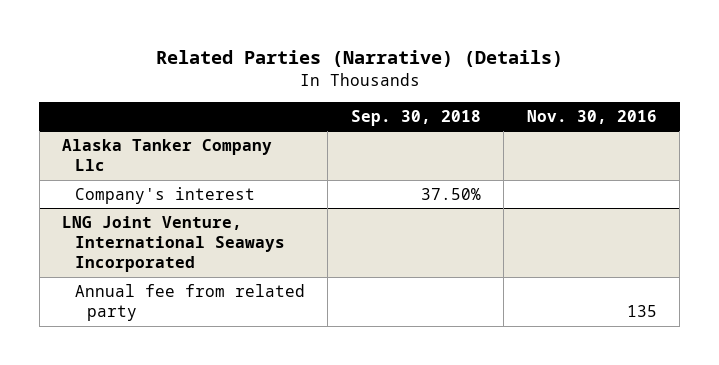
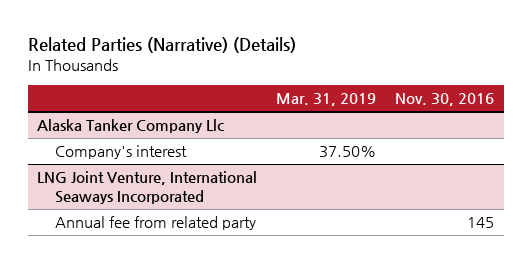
[350,109,481,126] Sep. 30, 2018 -> none
none -> [276,93,377,107] Mar. 31, 2019
[626,305,657,318] 135 -> [467,217,495,229] 145

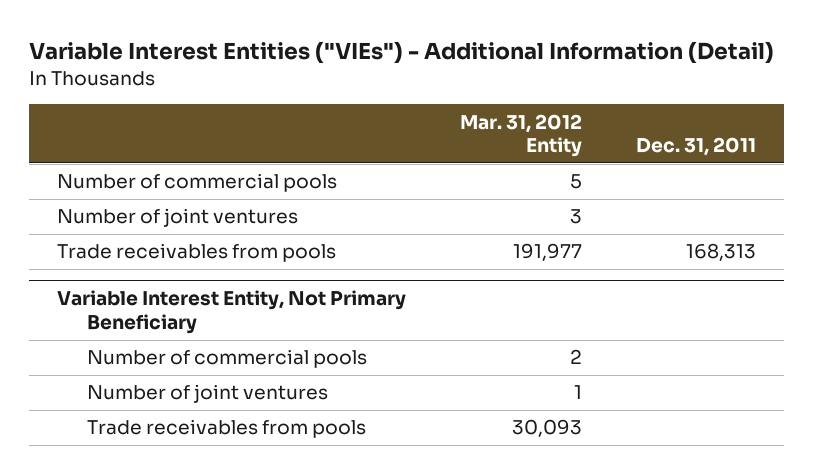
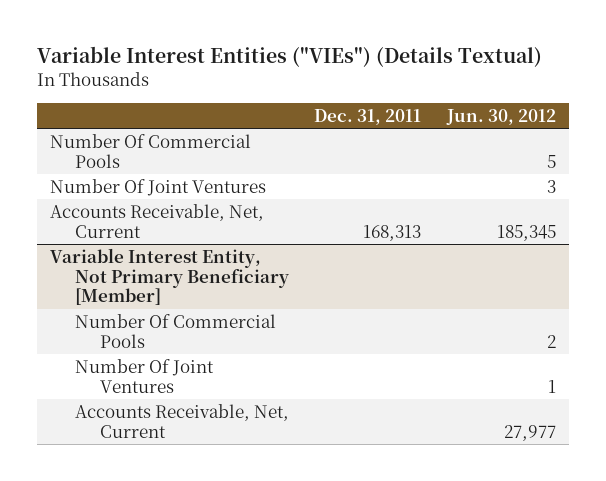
[29,41,775,65] Variable Interest Entities ("VIEs") - Additional Information (Detail) -> [36,46,542,68] Variable Interest Entities ("VIEs") (Details Textual)
[460,113,583,158] Mar. 31, 2012 Entity -> none
none -> [446,108,557,125] Jun. 30, 2012
[56,173,337,193] Number of commercial pools -> [49,133,251,168] Number Of Commercial Pools
[56,208,298,228] Number of joint ventures -> [49,178,266,196] Number Of Joint Ventures
[56,243,336,263] Trade receivables from pools -> [49,203,264,238] Accounts Receivable, Net, Current
[56,290,406,335] Variable Interest Entity, Not Primary Beneficiary -> [49,247,289,306] Variable Interest Entity, Not Primary Beneficiary [Member]
[86,349,367,369] Number of commercial pools -> [74,313,276,348] Number Of Commercial Pools
[86,384,328,404] Number of joint ventures -> [74,358,214,393] Number Of Joint Ventures
[86,419,366,439] Trade receivables from pools -> [74,403,289,438] Accounts Receivable, Net, Current

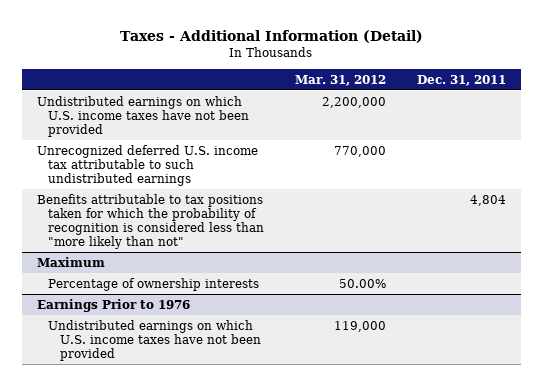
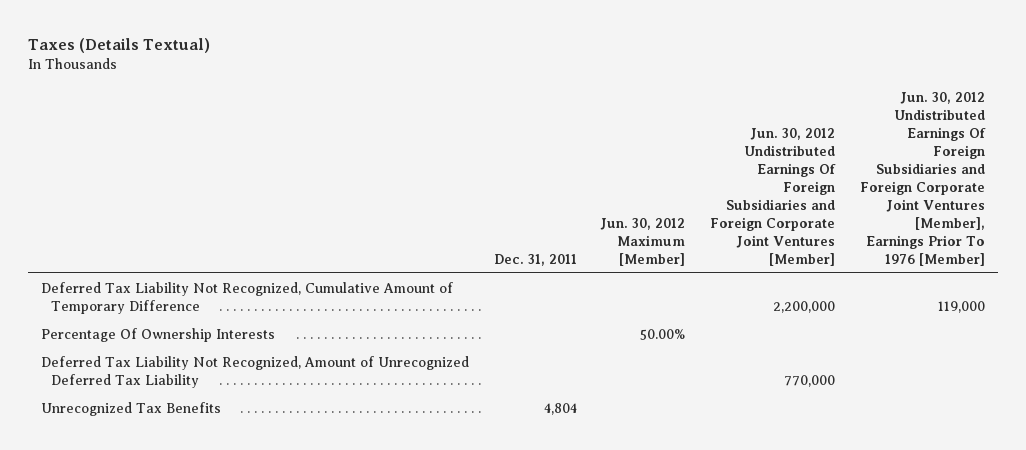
[120,29,424,43] Taxes - Additional Information (Detail) -> [28,37,211,53] Taxes (Details Textual)
[295,74,387,86] Mar. 31, 2012 -> none
none -> [600,217,686,266] Jun. 30, 2012 Maximum [Member]
none -> [710,127,837,266] Jun. 30, 2012 Undistributed Earnings Of Foreign Subsidiaries and Foreign Corporate Joint Ventures [Member]
none -> [860,91,987,266] Jun. 30, 2012 Undistributed Earnings Of Foreign Subsidiaries and Foreign Corporate Joint Ventures [Member], Earnings Prior To 1976 [Member]
[37,256,106,267] Maximum -> none
[48,277,260,291] Percentage of ownership interests -> none
[37,298,191,312] Earnings Prior to 1976 -> none
[48,319,261,361] Undistributed earnings on which U.S. income taxes have not been provided -> none
[37,95,250,137] Undistributed earnings on which U.S. income taxes have not been provided -> [40,281,453,314] Deferred Tax Liability Not Recognized, Cumulative Amount of Temporary Difference
none -> [40,327,275,342] Percentage Of Ownership Interests
[37,144,259,186] Unrecognized deferred U.S. income tax attributable to such undistributed earnings -> [40,355,469,388] Deferred Tax Liability Not Recognized, Amount of Unrecognized Deferred Tax Liability
[37,193,265,250] Benefits attributable to tax positions taken for which the probability of recognition is considered less than "more likely than not" -> [40,401,221,416] Unrecognized Tax Benefits

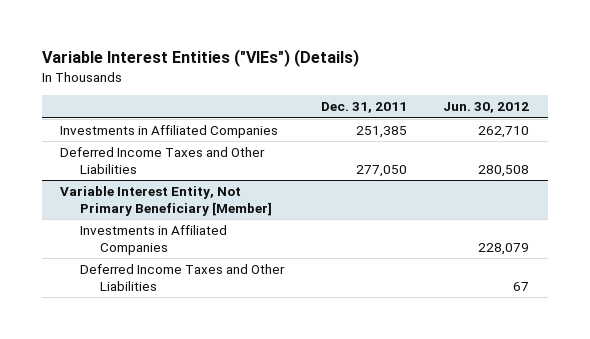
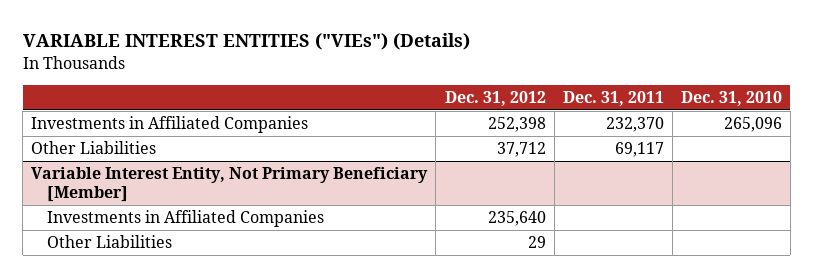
[41,49,359,68] Variable Interest Entities ("VIEs") (Details) -> [22,33,470,51] VARIABLE INTEREST ENTITIES ("VIEs") (Details)
[443,102,530,114] Jun. 30, 2012 -> none
none -> [444,90,546,106] Dec. 31, 2012
none -> [680,90,782,106] Dec. 31, 2010
[60,147,266,175] Deferred Income Taxes and Other Liabilities -> none
[355,126,407,139] 251,385 -> [605,117,664,133] 232,370
none -> [31,141,157,155] Other Liabilities
[79,264,285,292] Deferred Income Taxes and Other Liabilities -> none
none -> [47,235,173,249] Other Liabilities

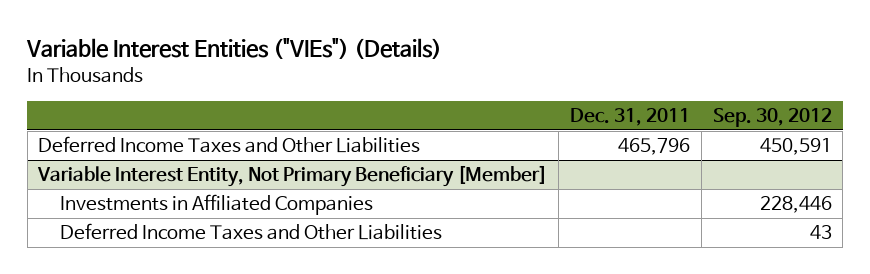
[22,33,470,51] VARIABLE INTEREST ENTITIES ("VIEs") (Details) -> [26,38,443,60] Variable Interest Entities ("VIEs") (Details)
[444,90,546,106] Dec. 31, 2012 -> none
[680,90,782,106] Dec. 31, 2010 -> none
none -> [712,108,832,128] Sep. 30, 2012
[31,116,309,134] Investments in Affiliated Companies -> none
[31,141,157,155] Other Liabilities -> none
none -> [38,136,421,154] Deferred Income Taxes and Other Liabilities
[47,235,173,249] Other Liabilities -> none
none -> [60,223,443,241] Deferred Income Taxes and Other Liabilities

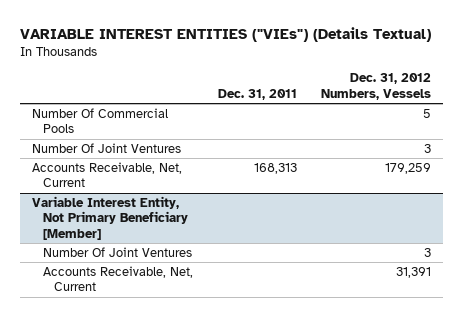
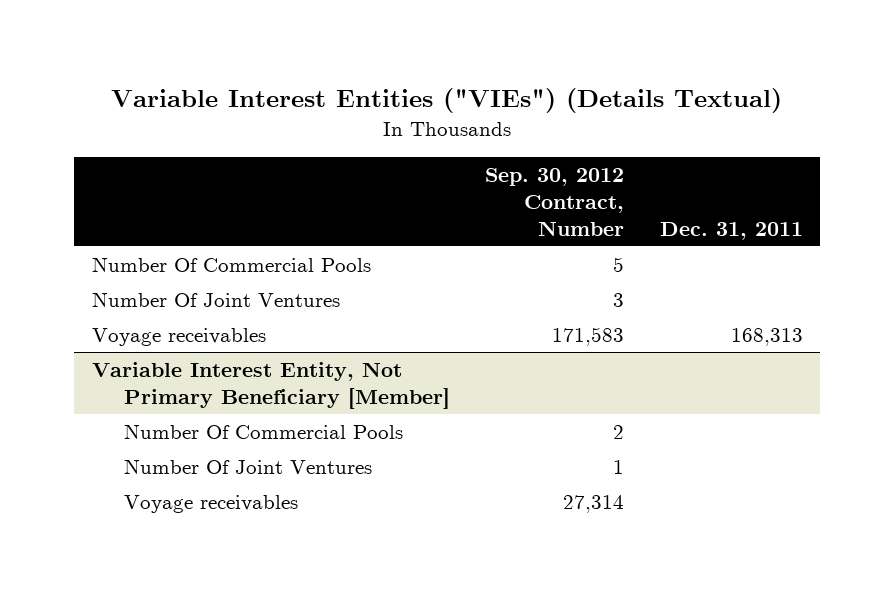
[19,27,431,43] VARIABLE INTEREST ENTITIES ("VIEs") (Details Textual) -> [111,87,783,113] Variable Interest Entities ("VIEs") (Details Textual)
[321,73,432,100] Dec. 31, 2012 Numbers, Vessels -> none
none -> [485,167,625,236] Sep. 30, 2012 Contract, Number
[32,161,183,188] Accounts Receivable, Net, Current -> [91,327,266,346] Voyage receivables
none -> [123,423,403,439] Number Of Commercial Pools
[43,265,194,292] Accounts Receivable, Net, Current -> [123,494,298,513] Voyage receivables

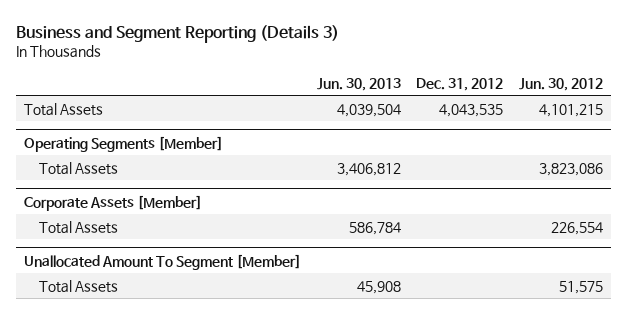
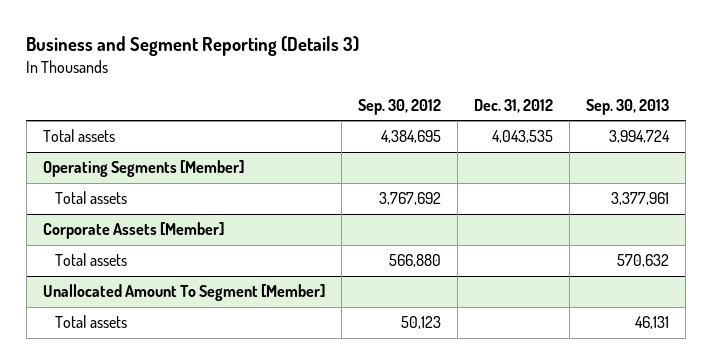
[316,77,401,91] Jun. 30, 2013 -> none
[519,77,604,91] Jun. 30, 2012 -> none
none -> [357,98,441,115] Sep. 30, 2012
none -> [586,98,670,115] Sep. 30, 2013
[23,102,103,116] Total Assets -> [42,129,115,143] Total assets
[39,161,119,175] Total Assets -> [55,191,128,205] Total assets
[39,220,119,234] Total Assets -> [55,253,128,267] Total assets
[39,279,119,293] Total Assets -> [55,315,128,329] Total assets

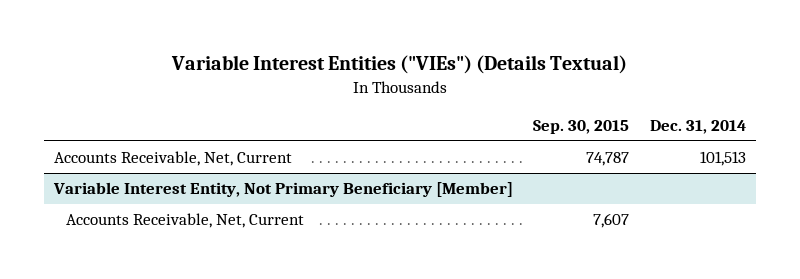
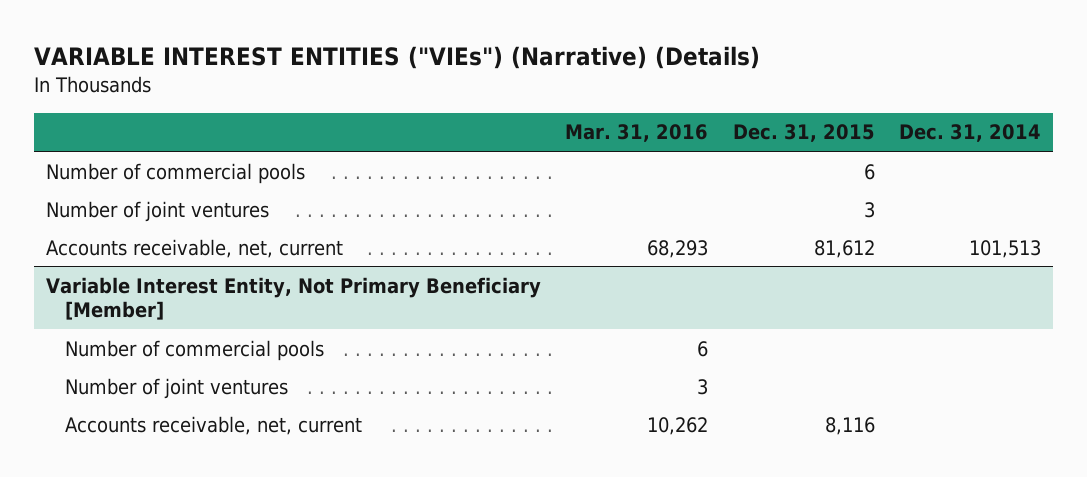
[170,55,627,75] Variable Interest Entities ("VIEs") (Details Textual) -> [33,45,760,69] VARIABLE INTEREST ENTITIES ("VIEs") (Narrative) (Details)
[533,119,630,134] Sep. 30, 2015 -> none
none -> [565,124,709,143] Mar. 31, 2016
none -> [732,124,875,143] Dec. 31, 2015
none -> [45,162,305,184] Number of commercial pools
none -> [45,200,269,222] Number of joint ventures
[54,151,293,167] Accounts Receivable, Net, Current -> [45,238,343,258] Accounts receivable, net, current
none -> [64,339,324,361] Number of commercial pools
none -> [64,377,288,399] Number of joint ventures
[65,213,304,229] Accounts Receivable, Net, Current -> [64,415,362,435] Accounts receivable, net, current

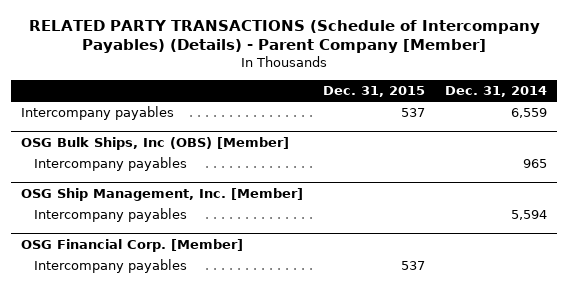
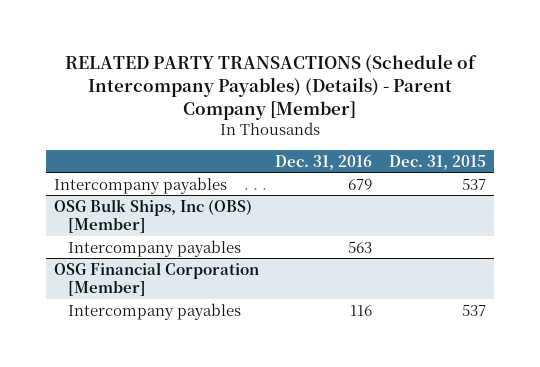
[445,86,548,98] Dec. 31, 2014 -> none
none -> [275,154,373,170] Dec. 31, 2016
[21,188,304,202] OSG Ship Management, Inc. [Member] -> none
[34,208,188,223] Intercompany payables -> none
[21,239,244,253] OSG Financial Corp. [Member] -> [53,261,259,297] OSG Financial Corporation [Member]

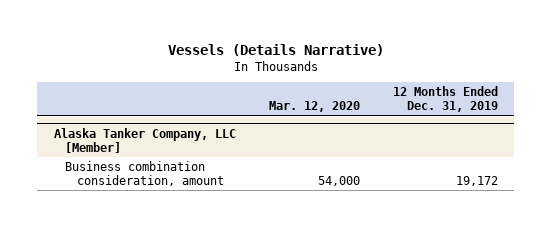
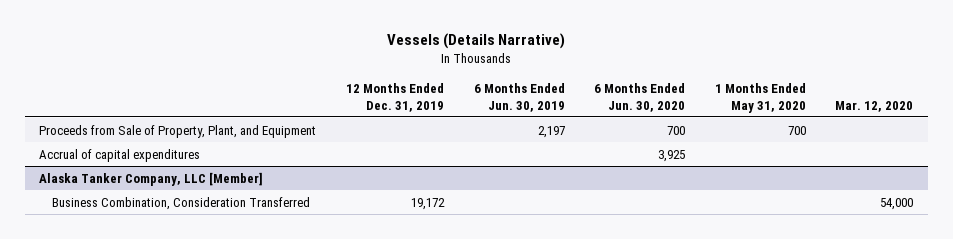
none -> [473,82,565,112] 6 Months Ended Jun. 30, 2019
none -> [594,82,686,112] 6 Months Ended Jun. 30, 2020
none -> [714,82,806,113] 1 Months Ended May 31, 2020
none -> [39,124,317,138] Proceeds from Sale of Property, Plant, and Equipment
none -> [39,148,201,162] Accrual of capital expenditures
[65,160,224,186] Business combination consideration, amount -> [52,196,311,210] Business Combination, Consideration Transferred

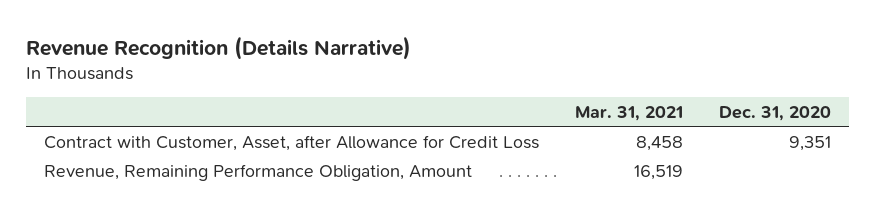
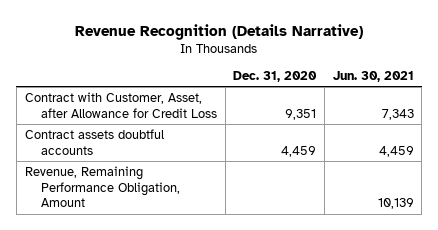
[575,106,684,122] Mar. 31, 2021 -> none
none -> [332,70,414,82] Jun. 30, 2021
none -> [24,128,164,155] Contract assets doubtful accounts

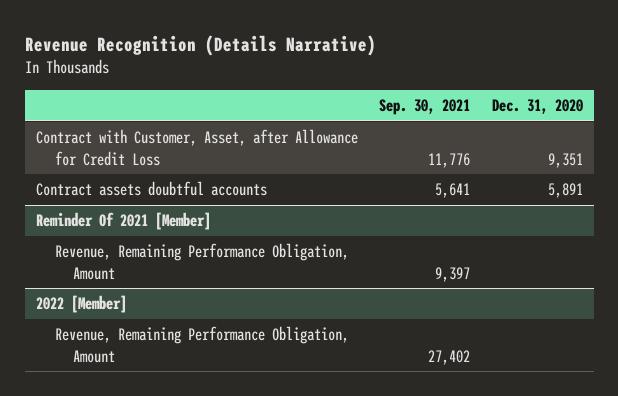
[332,70,414,82] Jun. 30, 2021 -> none
none -> [379,99,471,116] Sep. 30, 2021
[24,165,181,208] Revenue, Remaining Performance Obligation, Amount -> none
[281,145,317,157] 4,459 -> [547,183,583,199] 5,891
none -> [35,212,211,231] Reminder Of 2021 [Member]
none -> [54,243,349,280] Revenue, Remaining Performance Obligation, Amount
none -> [35,295,127,314] 2022 [Member]
none -> [54,326,349,363] Revenue, Remaining Performance Obligation, Amount

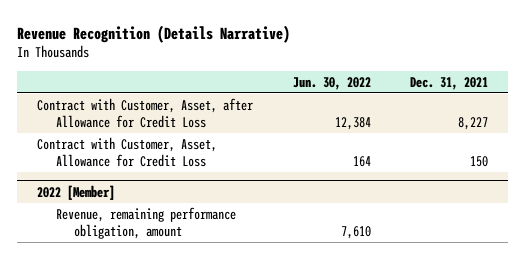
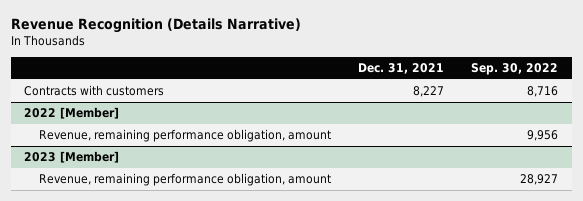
[292,76,371,90] Jun. 30, 2022 -> none
none -> [471,63,559,76] Sep. 30, 2022
[37,136,218,168] Contract with Customer, Asset, Allowance for Credit Loss -> none
[37,97,254,129] Contract with Customer, Asset, after Allowance for Credit Loss -> [24,85,165,97] Contracts with customers
none -> [24,151,120,164] 2023 [Member]
none -> [38,173,331,187] Revenue, remaining performance obligation, amount

